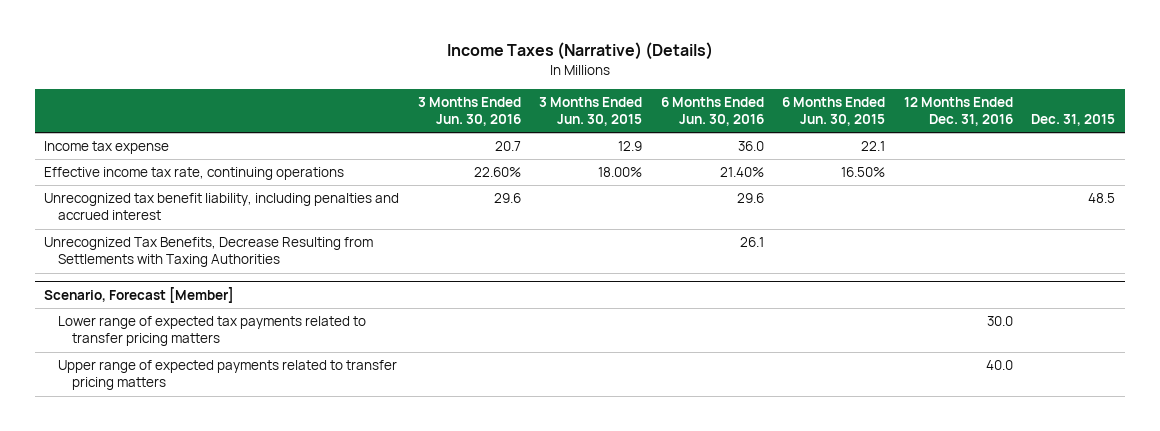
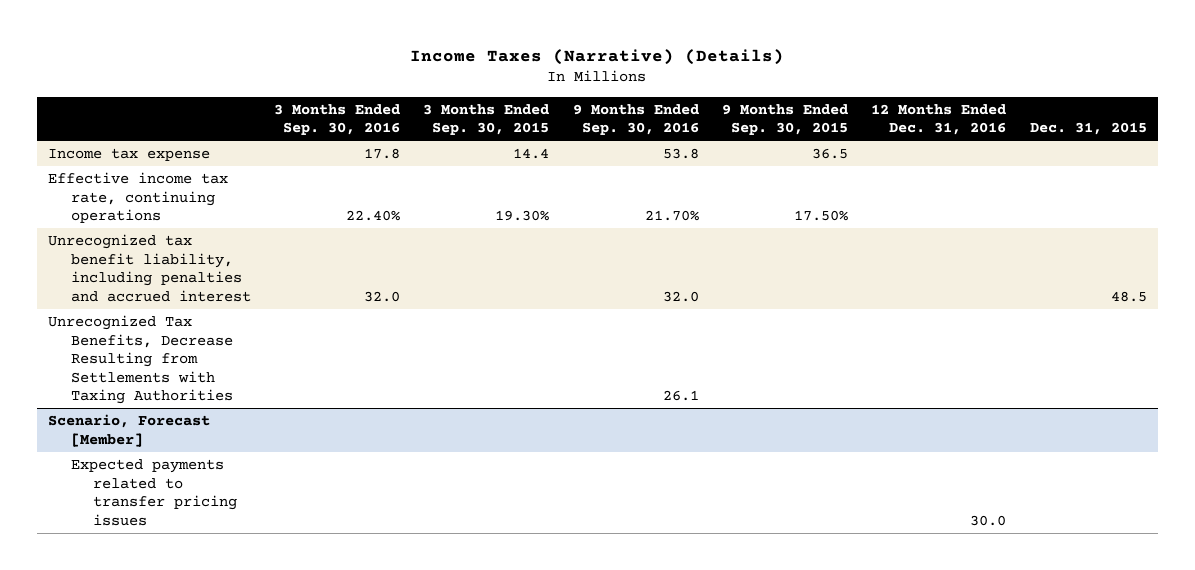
[417,96,521,127] 3 Months Ended Jun. 30, 2016 -> none
[539,96,643,127] 3 Months Ended Jun. 30, 2015 -> none
[660,96,764,127] 6 Months Ended Jun. 30, 2016 -> none
[782,96,886,127] 6 Months Ended Jun. 30, 2015 -> none
none -> [274,103,401,136] 3 Months Ended Sep. 30, 2016
none -> [423,103,550,136] 3 Months Ended Sep. 30, 2015
none -> [572,103,699,136] 9 Months Ended Sep. 30, 2016
none -> [721,103,848,136] 9 Months Ended Sep. 30, 2015
[58,360,398,391] Upper range of expected payments related to transfer pricing matters -> none
[58,316,367,347] Lower range of expected tax payments related to transfer pricing matters -> [70,459,238,526] Expected payments related to transfer pricing issues

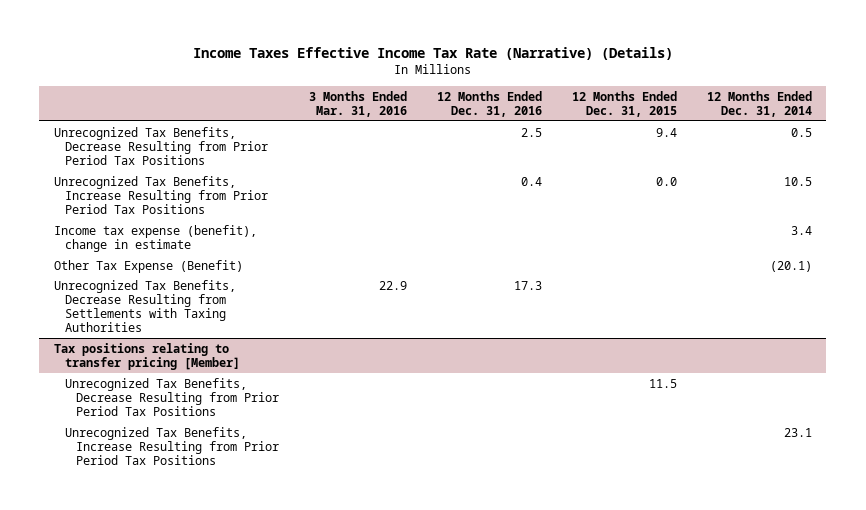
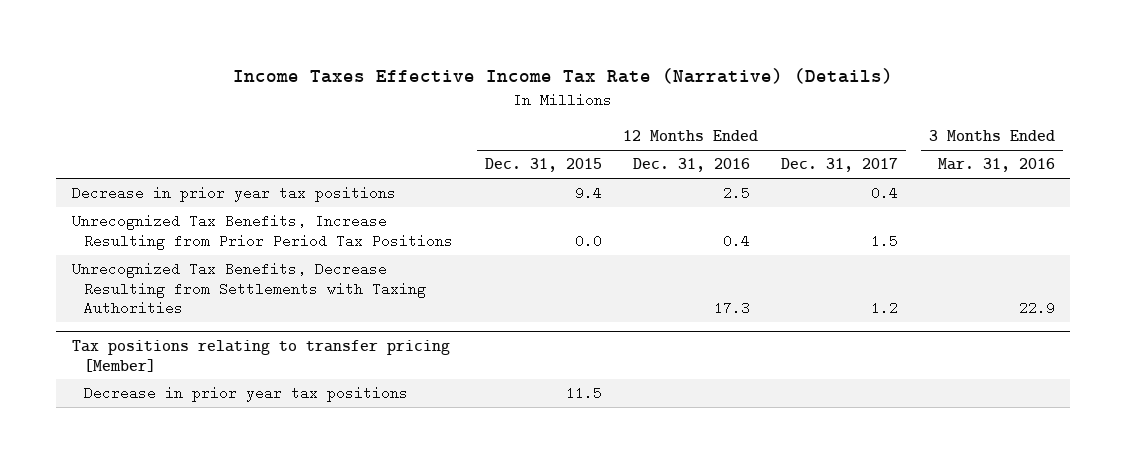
[706,90,812,117] 12 Months Ended Dec. 31, 2014 -> none
none -> [780,158,898,173] Dec. 31, 2017
[54,126,269,165] Unrecognized Tax Benefits, Decrease Resulting from Prior Period Tax Positions -> [71,186,396,203] Decrease in prior year tax positions
[54,224,258,252] Income tax expense (benefit), change in estimate -> none
[54,259,244,273] Other Tax Expense (Benefit) -> none
[65,426,279,465] Unrecognized Tax Benefits, Increase Resulting from Prior Period Tax Positions -> none
[65,377,279,416] Unrecognized Tax Benefits, Decrease Resulting from Prior Period Tax Positions -> [84,386,409,403] Decrease in prior year tax positions

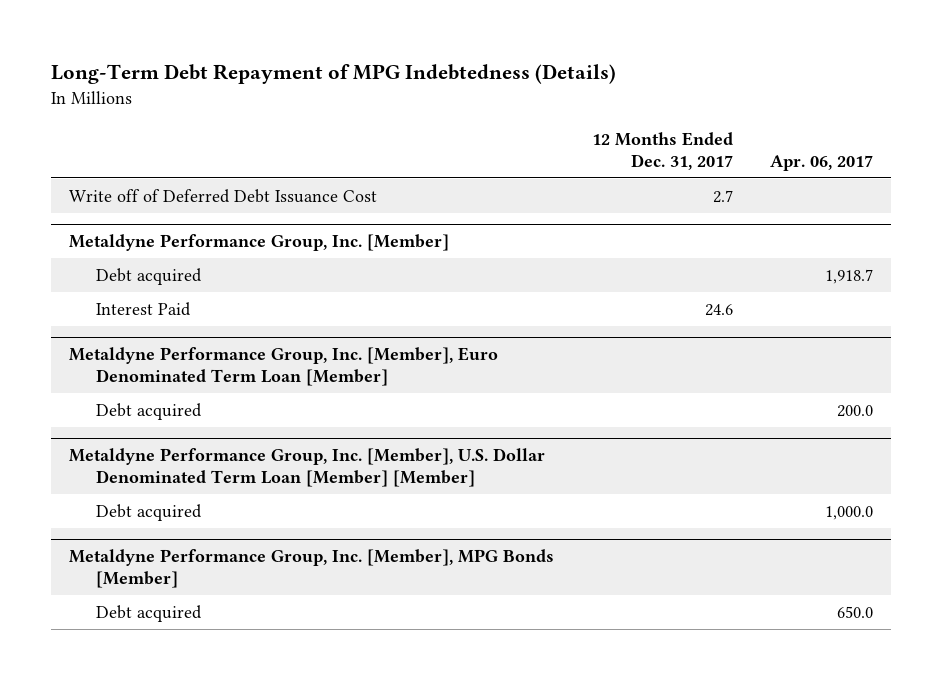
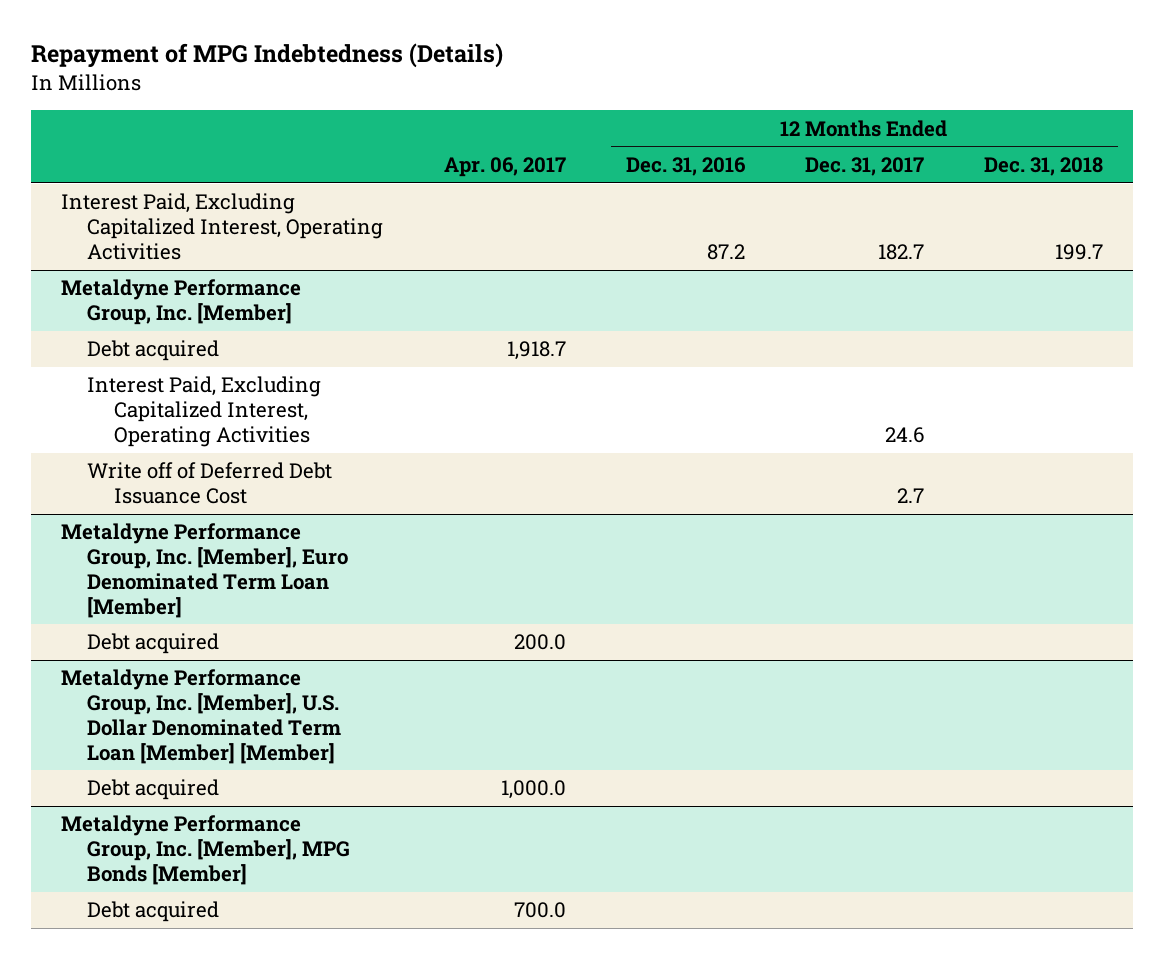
[50,63,616,84] Long-Term Debt Repayment of MPG Indebtedness (Details) -> [30,43,503,69] Repayment of MPG Indebtedness (Details)
none -> [625,156,746,176] Dec. 31, 2016
none -> [983,156,1103,176] Dec. 31, 2018
[69,188,378,203] Write off of Deferred Debt Issuance Cost -> none
none -> [60,193,384,260] Interest Paid, Excluding Capitalized Interest, Operating Activities
[95,301,191,316] Interest Paid -> [87,376,322,447] Interest Paid, Excluding Capitalized Interest, Operating Activities
none -> [87,462,333,505] Write off of Deferred Debt Issuance Cost
[836,605,873,618] 650.0 -> [513,902,566,919] 700.0

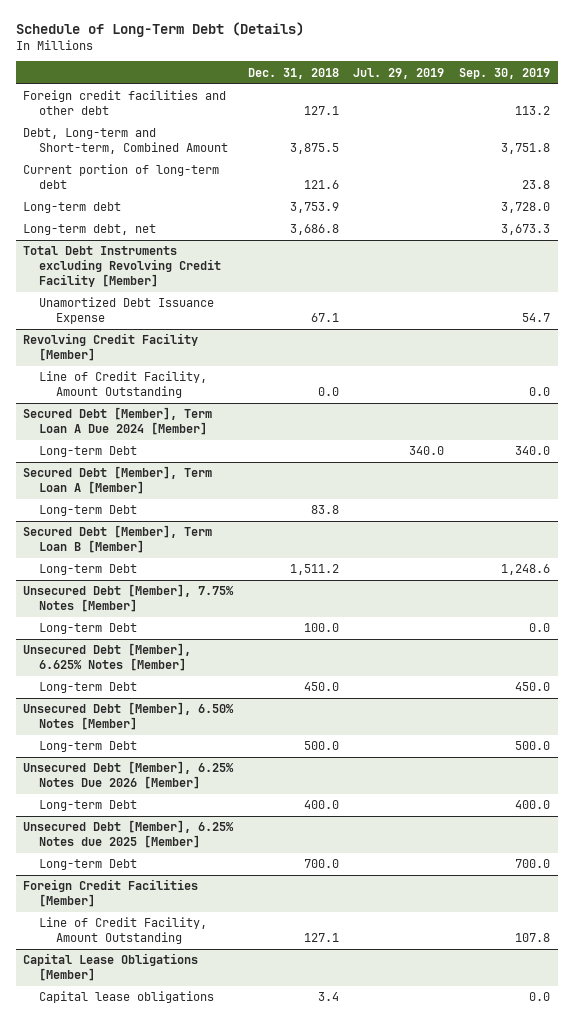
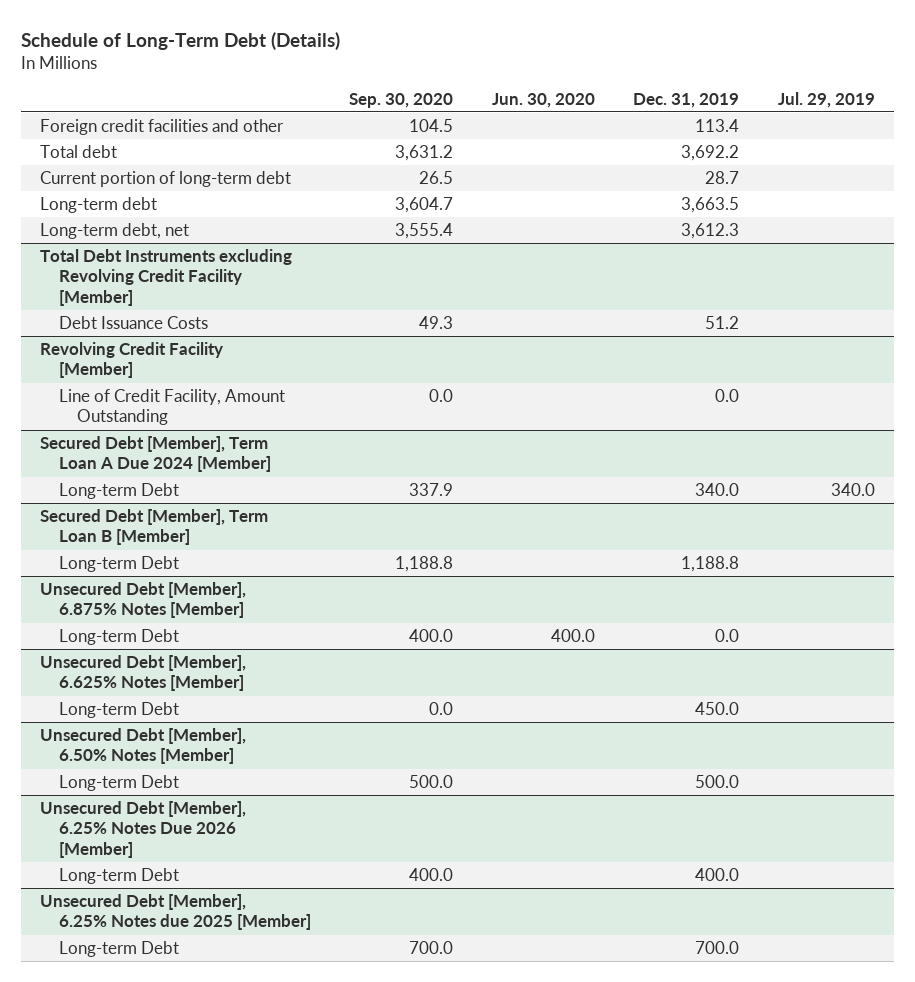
[247,67,339,79] Dec. 31, 2018 -> none
[459,67,551,79] Sep. 30, 2019 -> none
none -> [349,92,454,108] Sep. 30, 2020
none -> [491,92,595,108] Jun. 30, 2020
none -> [633,92,740,108] Dec. 31, 2019
[22,90,226,116] Foreign credit facilities and other debt -> [40,118,285,135] Foreign credit facilities and other
[22,128,229,155] Debt, Long-term and Short-term, Combined Amount -> [40,144,118,158] Total debt
[39,297,215,325] Unamortized Debt Issuance Expense -> [58,315,208,329] Debt Issuance Costs
[22,466,212,495] Secured Debt [Member], Term Loan A [Member] -> none
[39,505,138,517] Long-term Debt -> none
[22,584,234,613] Unsecured Debt [Member], 7.75% Notes [Member] -> none
[39,623,138,635] Long-term Debt -> none
none -> [40,581,247,619] Unsecured Debt [Member], 6.875% Notes [Member]
none -> [58,628,179,645] Long-term Debt
[22,879,198,908] Foreign Credit Facilities [Member] -> none
[39,917,208,945] Line of Credit Facility, Amount Outstanding -> none
[22,953,198,982] Capital Lease Obligations [Member] -> none
[39,991,215,1004] Capital lease obligations -> none

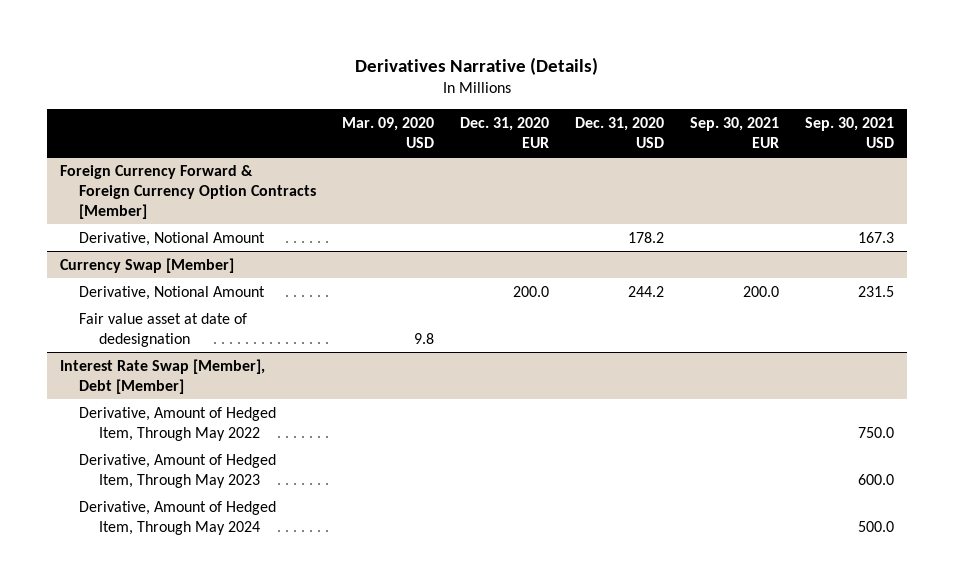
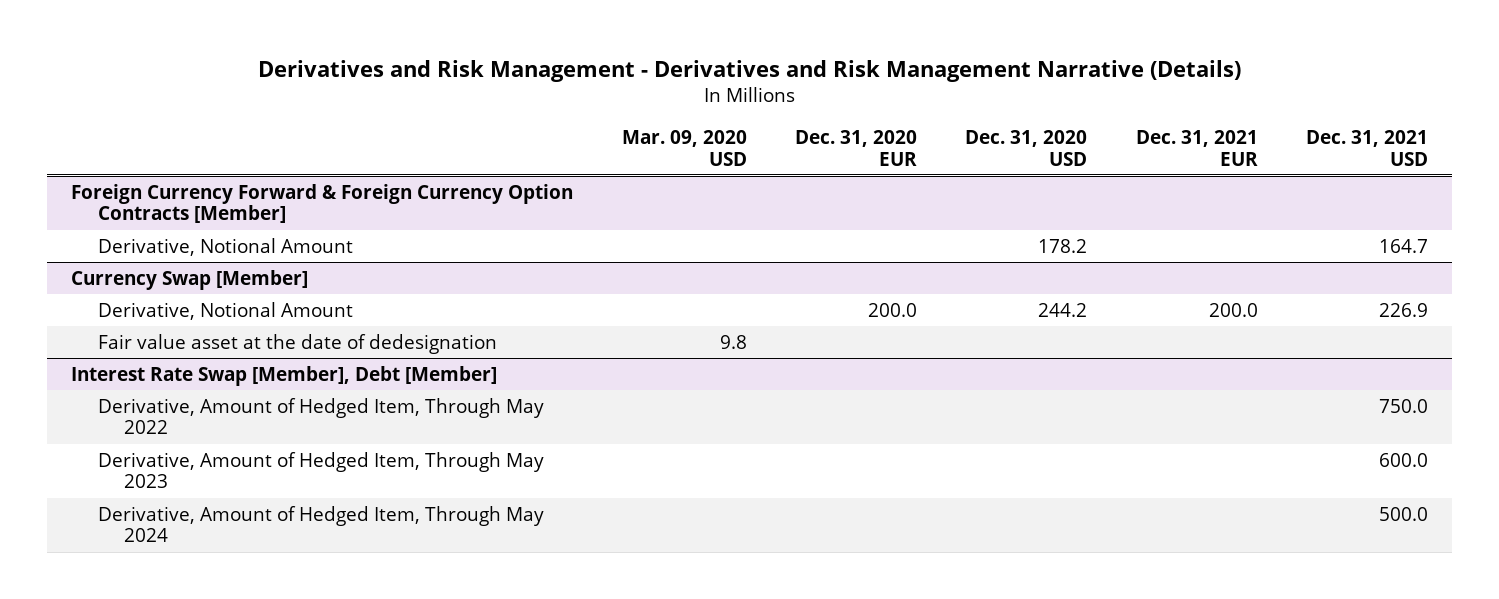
[354,56,598,75] Derivatives Narrative (Details) -> [257,59,1241,82] Derivatives and Risk Management - Derivatives and Risk Management Narrative (Details)
[689,116,779,148] Sep. 30, 2021 EUR -> none
[804,116,894,148] Sep. 30, 2021 USD -> none
none -> [1135,129,1258,166] Dec. 31, 2021 EUR
none -> [1305,129,1428,166] Dec. 31, 2021 USD
[79,312,248,347] Fair value asset at date of dedesignation -> [97,333,497,354] Fair value asset at the date of dedesignation

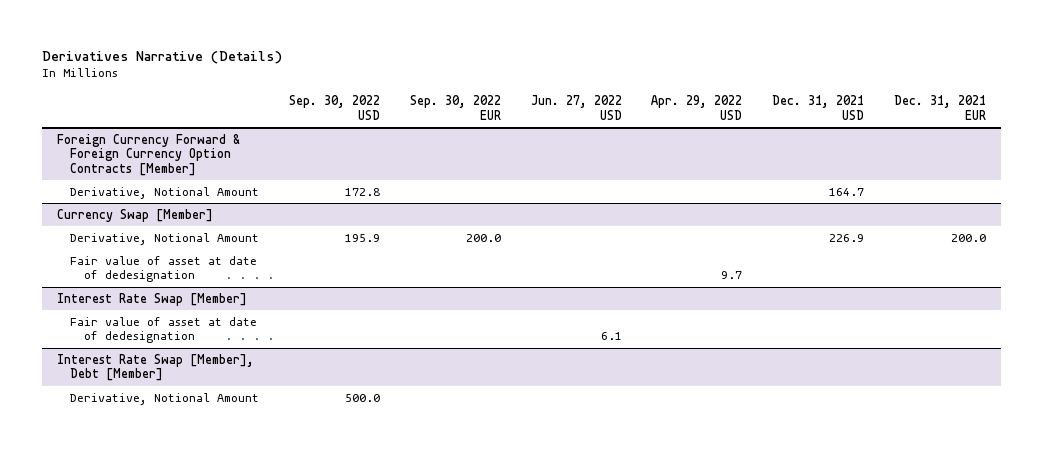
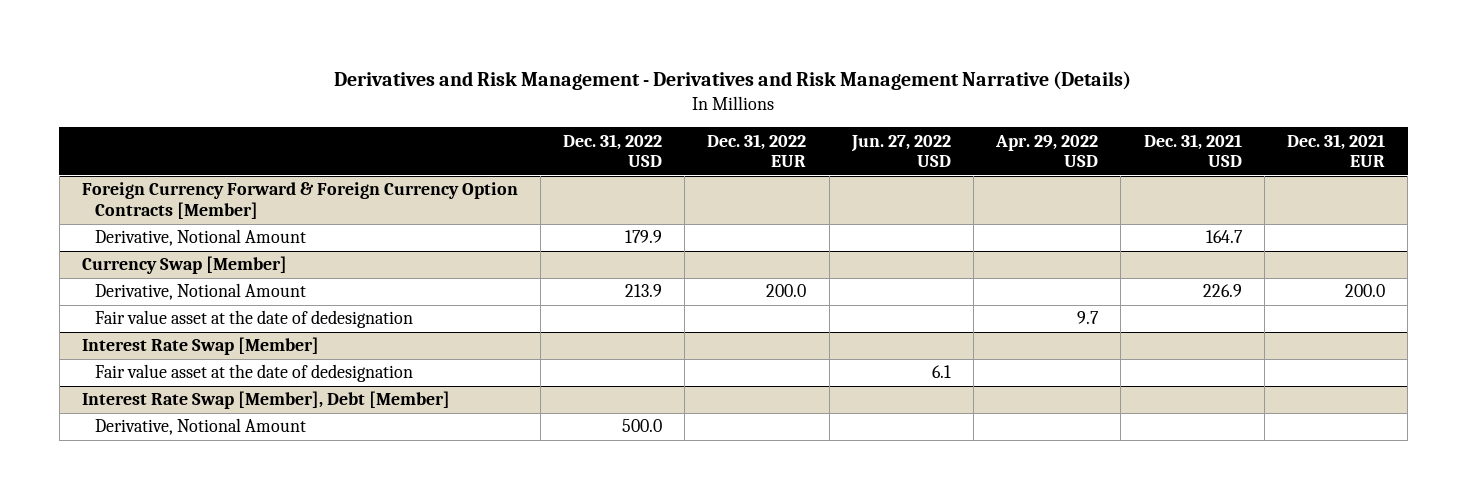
[41,50,282,64] Derivatives Narrative (Details) -> [334,71,1132,91] Derivatives and Risk Management - Derivatives and Risk Management Narrative (Details)
[289,95,381,120] Sep. 30, 2022 USD -> none
[409,95,501,120] Sep. 30, 2022 EUR -> none
none -> [563,133,663,168] Dec. 31, 2022 USD
none -> [707,133,807,168] Dec. 31, 2022 EUR
[70,255,258,283] Fair value of asset at date of dedesignation -> [95,310,414,329] Fair value asset at the date of dedesignation
[70,316,258,344] Fair value of asset at date of dedesignation -> [95,364,414,383] Fair value asset at the date of dedesignation

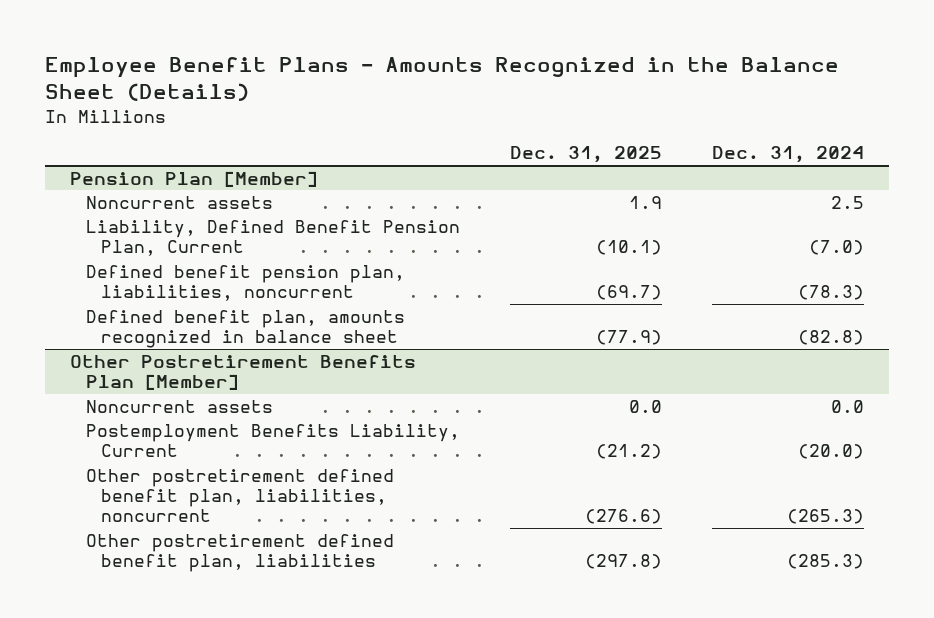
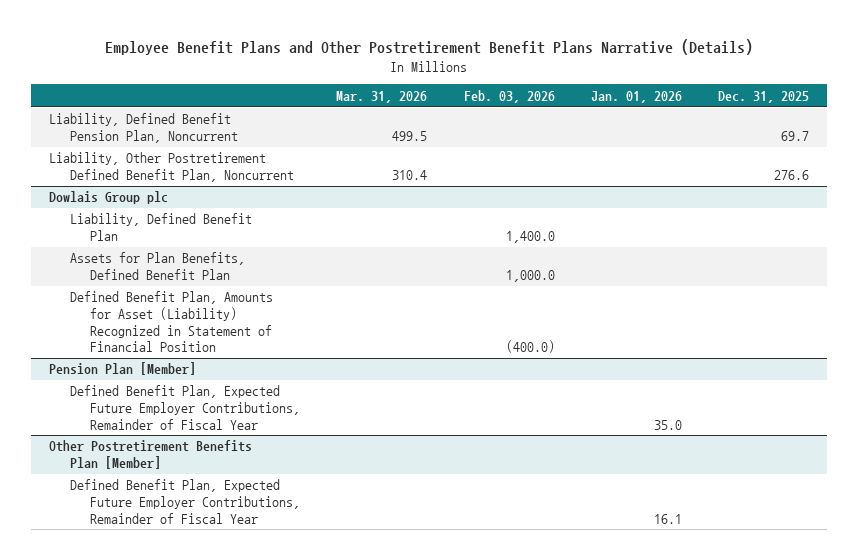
[45,57,840,102] Employee Benefit Plans - Amounts Recognized in the Balance Sheet (Details) -> [104,39,753,56] Employee Benefit Plans and Other Postretirement Benefit Plans Narrative (Details)
[711,146,864,164] Dec. 31, 2024 -> none
none -> [336,90,428,103] Mar. 31, 2026
none -> [463,89,555,103] Feb. 03, 2026
none -> [590,90,682,103] Jan. 01, 2026
none -> [48,113,238,144] Liability, Defined Benefit Pension Plan, Noncurrent
none -> [48,152,294,183] Liability, Other Postretirement Defined Benefit Plan, Noncurrent
none -> [48,191,168,205] Dowlais Group plc
none -> [69,213,252,242] Liability, Defined Benefit Plan
none -> [69,252,245,281] Assets for Plan Benefits, Defined Benefit Plan
none -> [69,291,273,353] Defined Benefit Plan, Amounts for Asset (Liability) Recognized in Statement of Financial Position
[85,195,273,209] Noncurrent assets -> none
[85,219,460,257] Liability, Defined Benefit Pension Plan, Current -> none
[85,264,405,302] Defined benefit pension plan, liabilities, noncurrent -> none
[85,309,405,349] Defined benefit plan, amounts recognized in balance sheet -> none
none -> [69,385,301,430] Defined Benefit Plan, Expected Future Employer Contributions, Remainder of Fiscal Year
[85,399,273,413] Noncurrent assets -> none
[85,423,460,458] Postemployment Benefits Liability, Current -> none
[85,468,394,523] Other postretirement defined benefit plan, liabilities, noncurrent -> none
[85,533,394,573] Other postretirement defined benefit plan, liabilities -> none
none -> [69,479,301,524] Defined Benefit Plan, Expected Future Employer Contributions, Remainder of Fiscal Year

